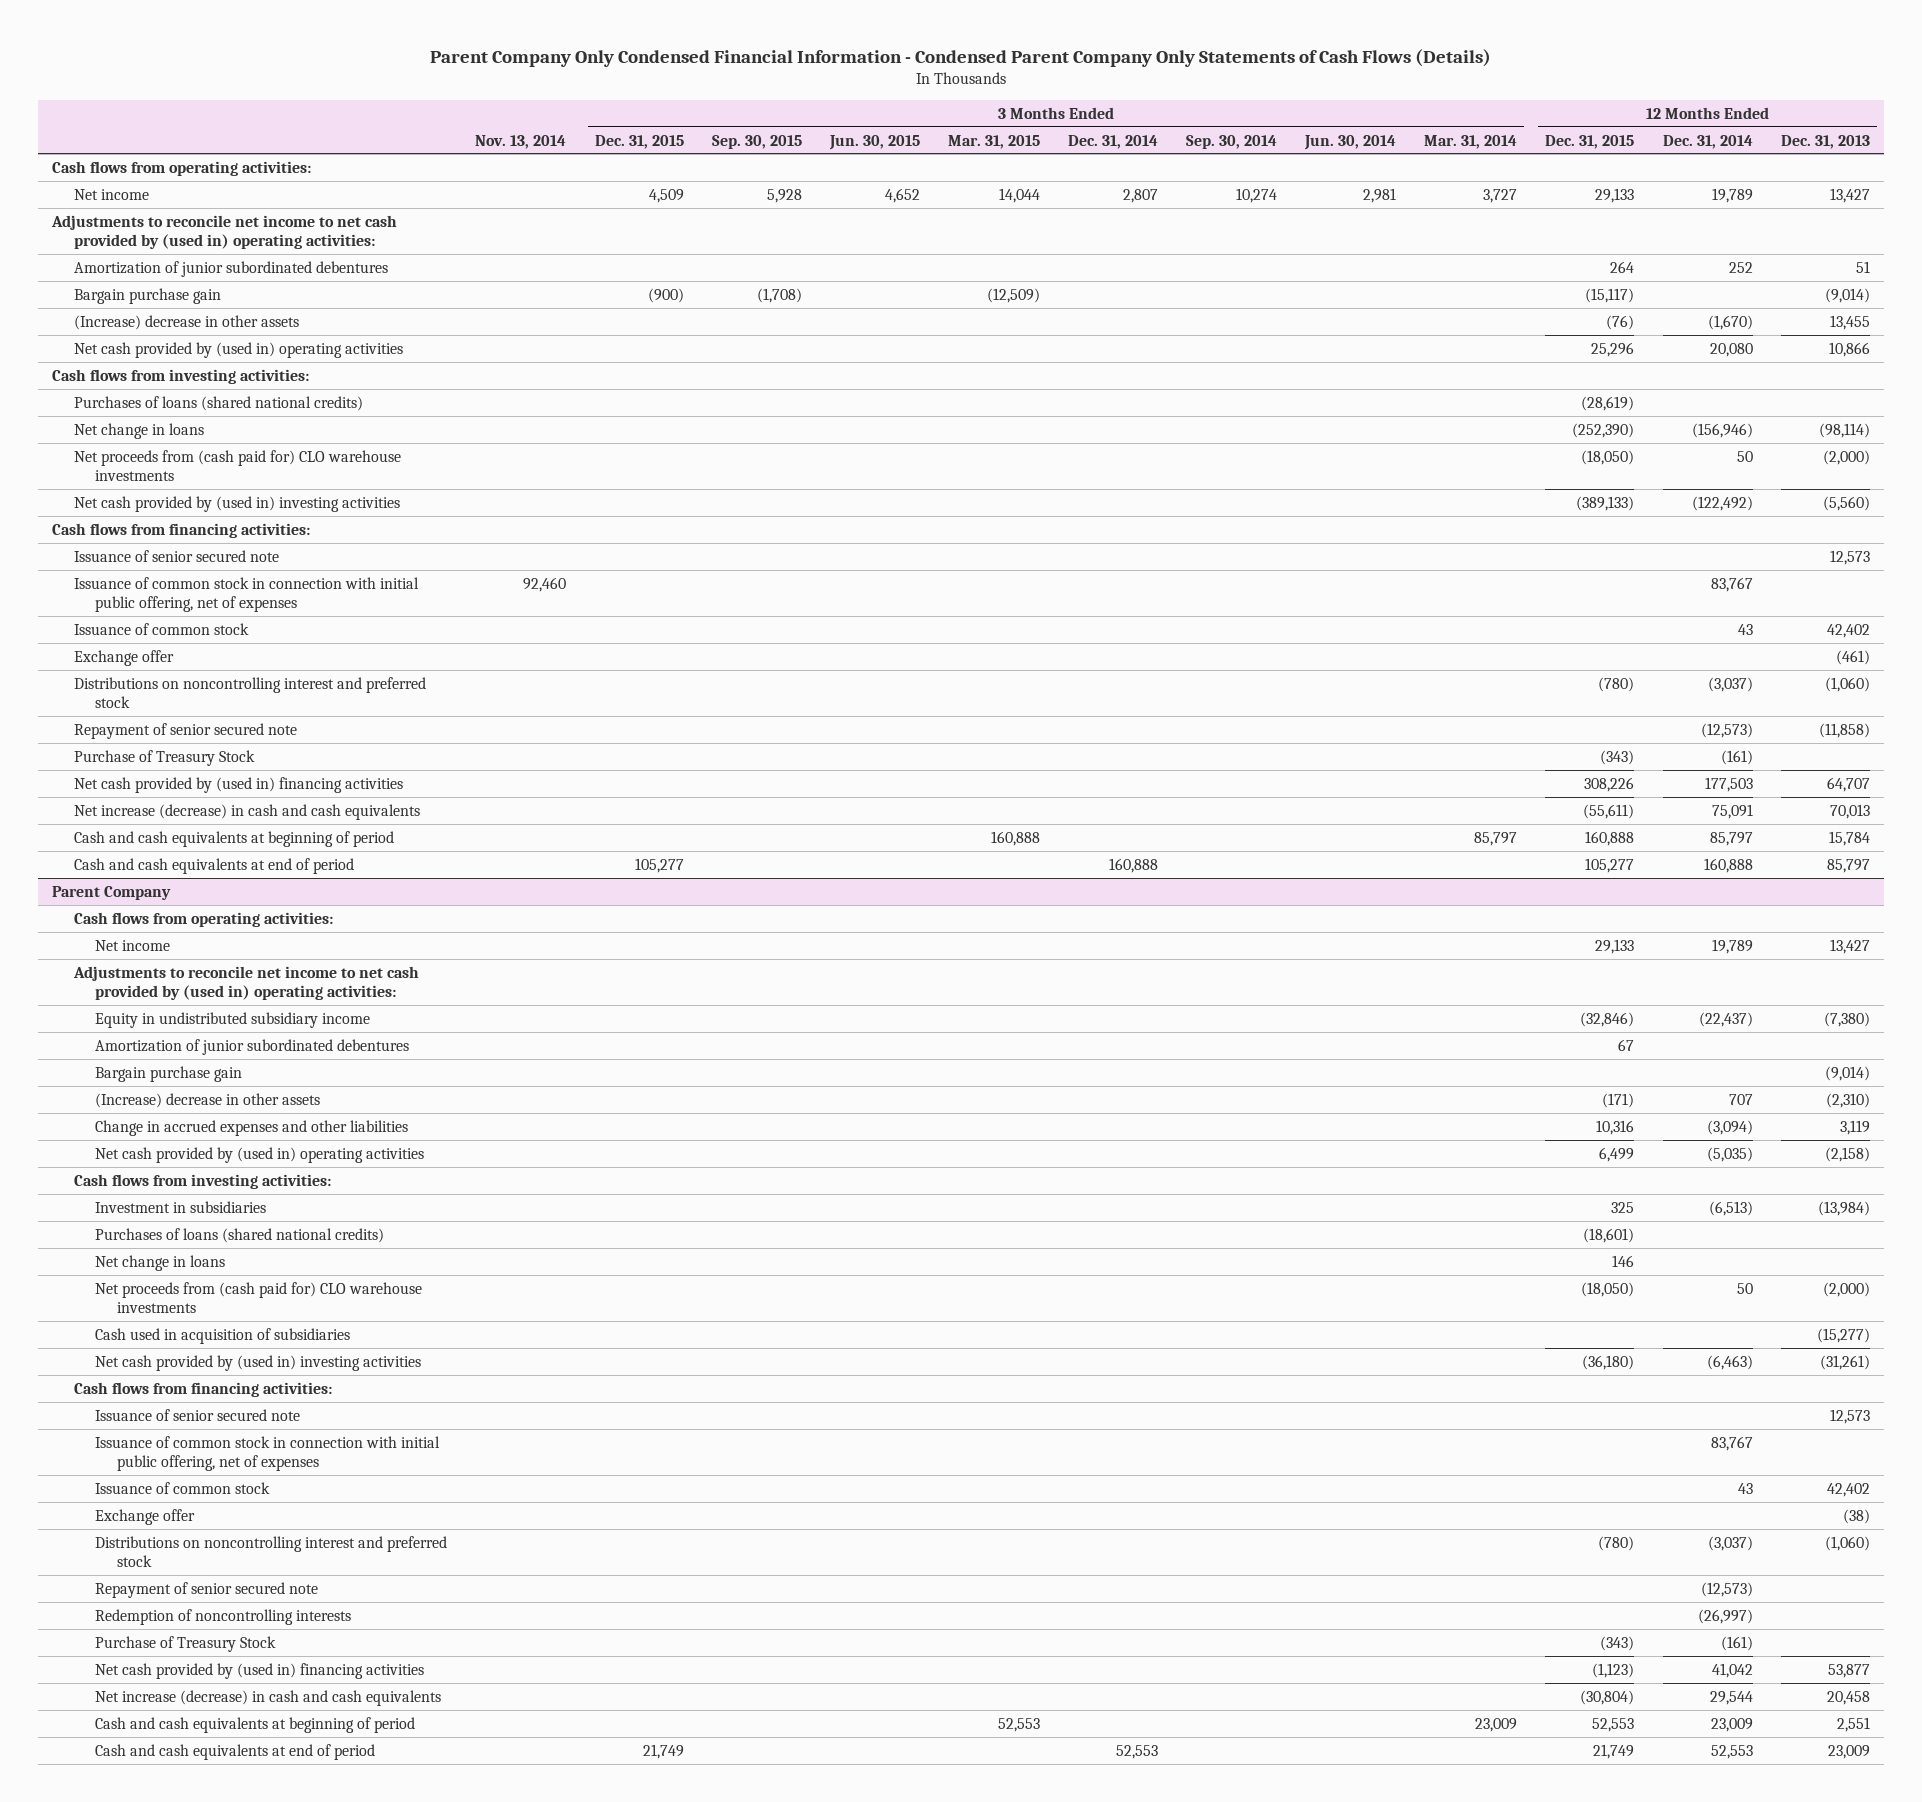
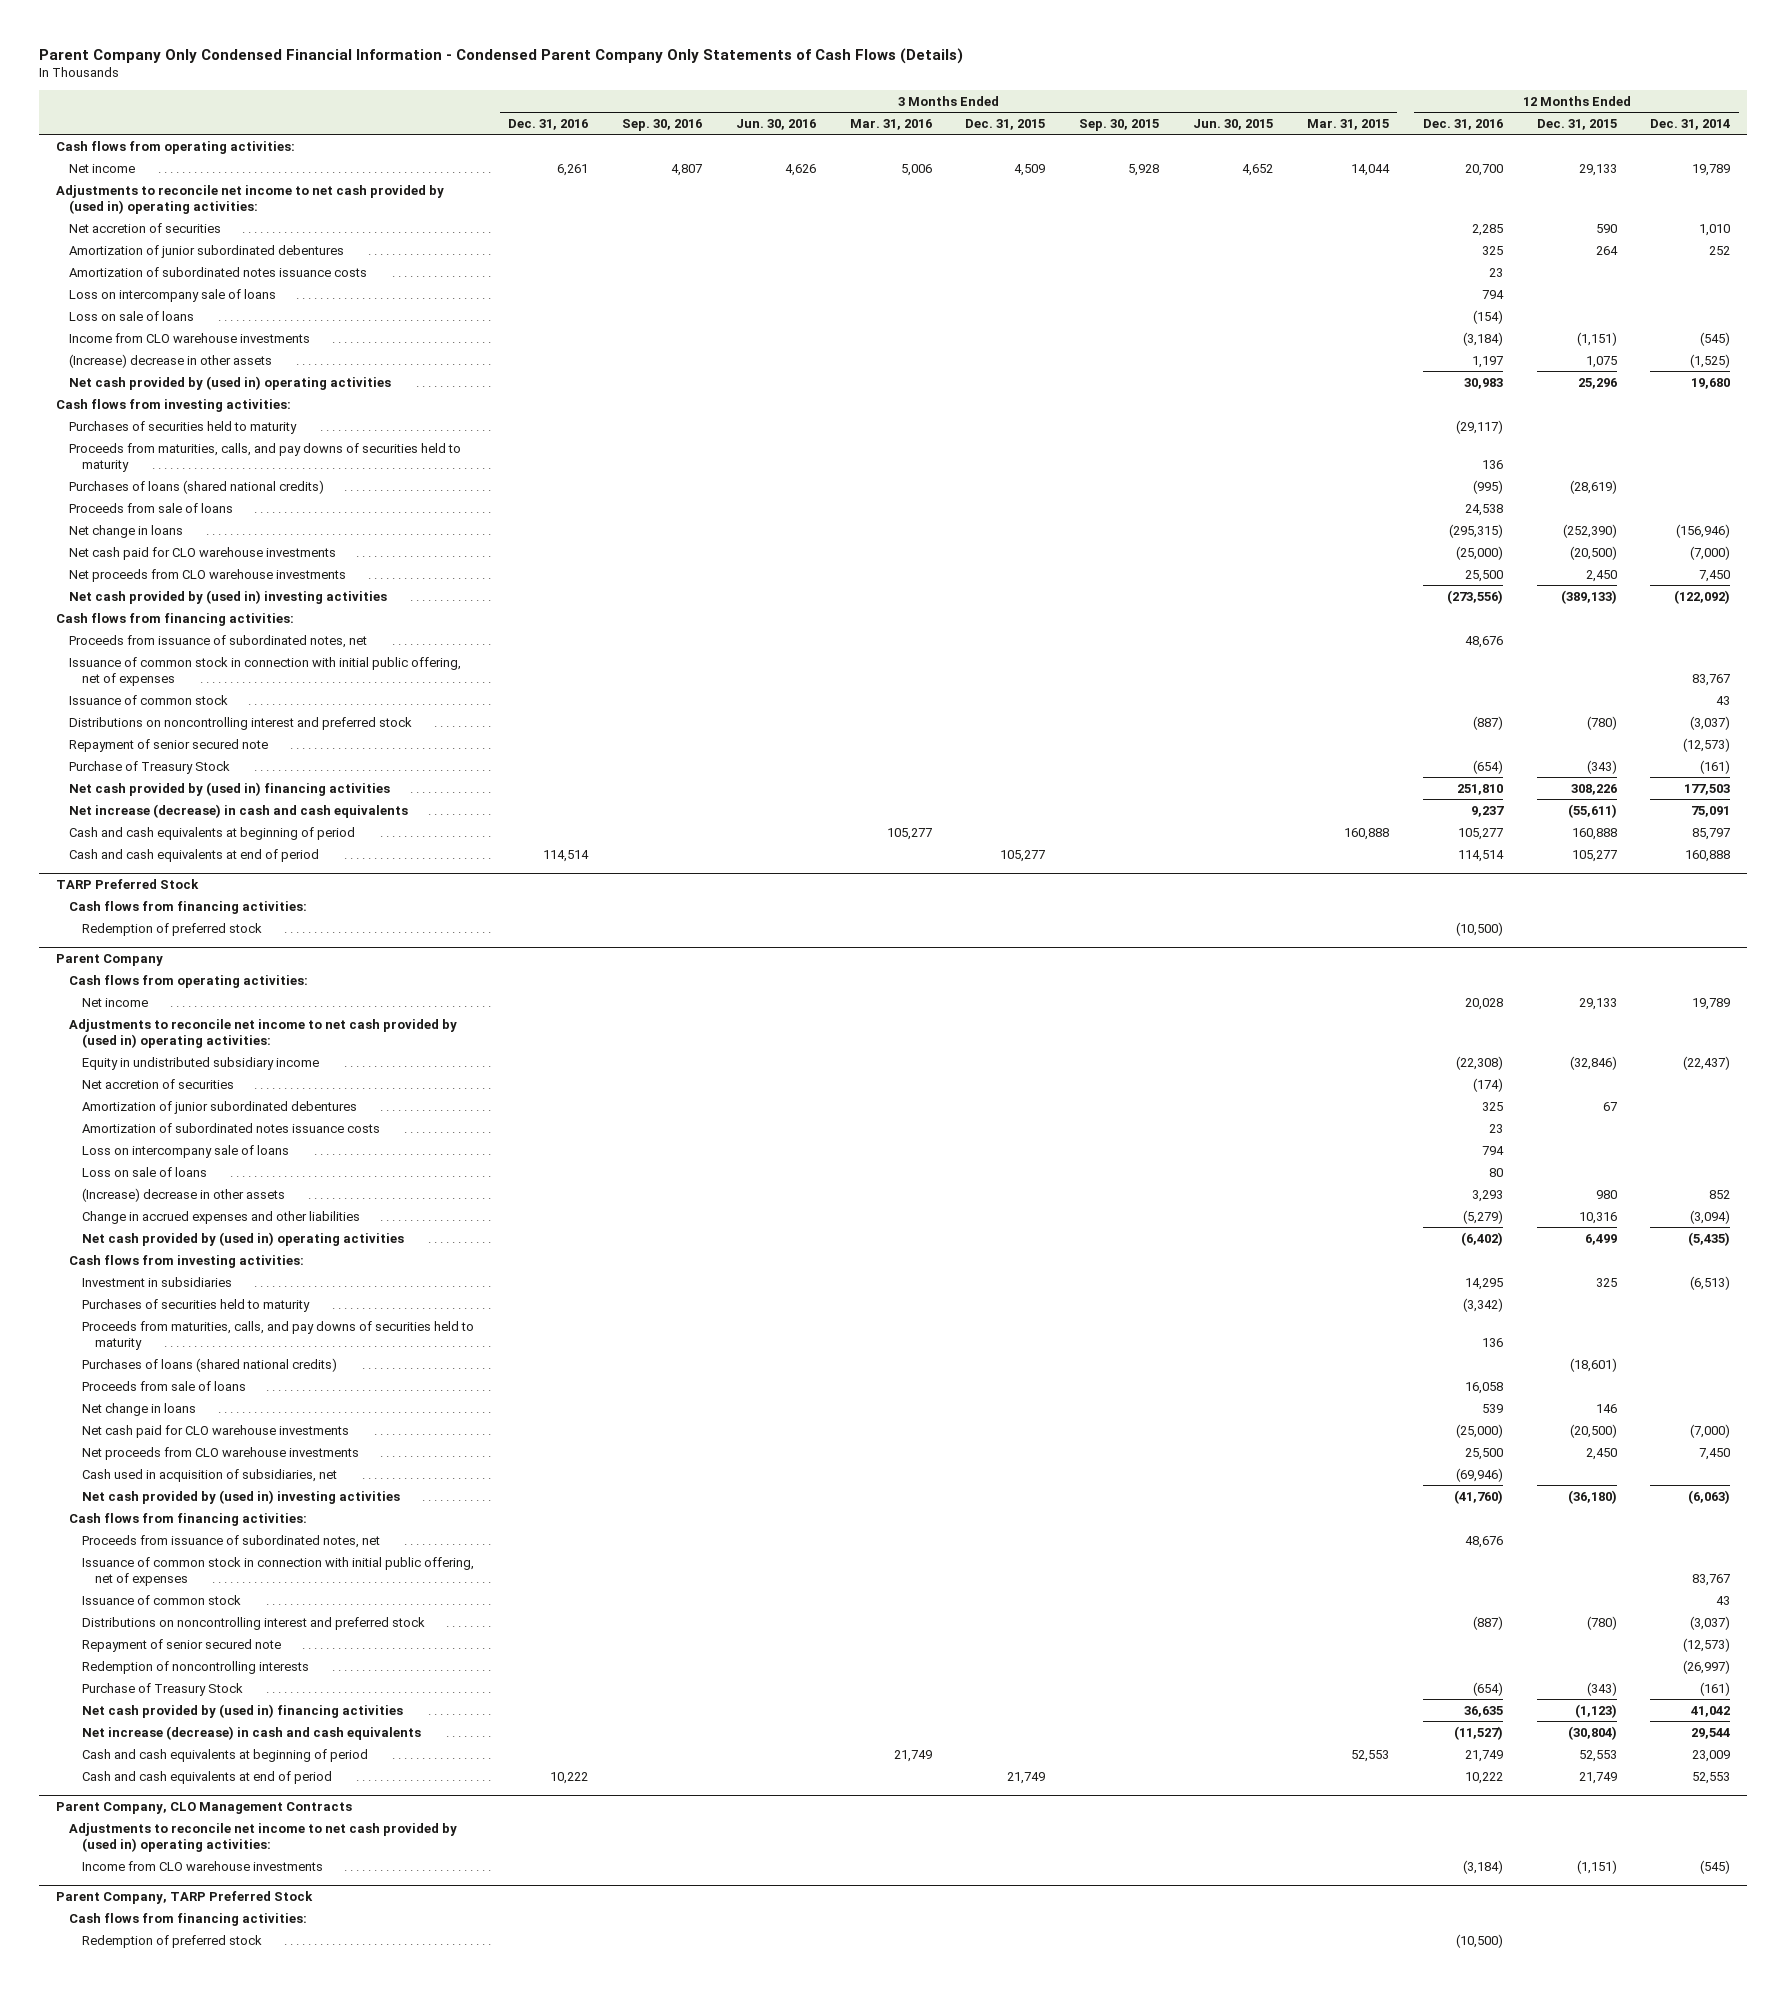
[475,134,567,149] Nov. 13, 2014 -> none
[1068,134,1159,149] Dec. 31, 2014 -> none
[1186,134,1278,149] Sep. 30, 2014 -> none
[1304,134,1397,150] Jun. 30, 2014 -> none
[1424,134,1518,149] Mar. 31, 2014 -> none
[1780,134,1870,149] Dec. 31, 2013 -> none
none -> [508,118,589,130] Dec. 31, 2016
none -> [621,118,702,131] Sep. 30, 2016
none -> [735,118,816,130] Jun. 30, 2016
none -> [849,118,932,130] Mar. 31, 2016
none -> [1422,118,1503,130] Dec. 31, 2016
none -> [69,222,222,233] Net accretion of securities
[73,287,221,304] Bargain purchase gain -> none
none -> [69,266,368,277] Amortization of subordinated notes issuance costs
none -> [69,288,277,302] Loss on intercompany sale of loans
none -> [69,310,195,321] Loss on sale of loans
none -> [69,332,311,343] Income from CLO warehouse investments
[1606,314,1635,330] (76) -> [1585,355,1617,368] 1,075
[1707,314,1753,330] (1,670) -> [1690,353,1731,368] (1,525)
[1709,342,1753,357] 20,080 -> [1691,377,1731,389] 19,680
none -> [69,420,298,434] Purchases of securities held to maturity
none -> [69,442,462,473] Proceeds from maturities, calls, and pay downs of securities held to maturity
none -> [69,502,234,513] Proceeds from sale of loans
[73,449,401,482] Net proceeds from (cash paid for) CLO warehouse investments -> [69,546,337,560] Net cash paid for CLO warehouse investments
[1581,449,1635,465] (18,050) -> [1569,545,1617,560] (20,500)
[1736,450,1753,462] 50 -> [1690,545,1731,560] (7,000)
none -> [69,568,347,582] Net proceeds from CLO warehouse investments
[1691,495,1753,511] (122,492) -> [1674,589,1731,604] (122,092)
[73,549,279,562] Issuance of senior secured note -> none
none -> [69,634,368,648] Proceeds from issuance of subordinated notes, net
[73,649,174,666] Exchange offer -> none
none -> [56,878,200,889] TARP Preferred Stock
none -> [69,900,308,914] Cash flows from financing activities:
none -> [82,922,263,936] Redemption of preferred stock
none -> [82,1078,235,1089] Net accretion of securities
[95,1065,243,1082] Bargain purchase gain -> none
none -> [82,1122,381,1133] Amortization of subordinated notes issuance costs
none -> [82,1144,290,1158] Loss on intercompany sale of loans
none -> [82,1166,208,1177] Loss on sale of loans
[1602,1092,1635,1108] (171) -> [1595,1189,1617,1199] 980
[1728,1093,1753,1105] 707 -> [1709,1189,1731,1199] 852
[1706,1146,1753,1162] (5,035) -> [1688,1231,1731,1246] (5,435)
none -> [82,1298,311,1312] Purchases of securities held to maturity
none -> [82,1320,475,1351] Proceeds from maturities, calls, and pay downs of securities held to maturity
none -> [82,1380,247,1391] Proceeds from sale of loans
[95,1281,423,1314] Net proceeds from (cash paid for) CLO warehouse investments -> [82,1424,350,1438] Net cash paid for CLO warehouse investments
[1581,1281,1635,1297] (18,050) -> [1569,1423,1617,1438] (20,500)
[1736,1282,1753,1294] 50 -> [1690,1423,1731,1438] (7,000)
none -> [82,1446,360,1460] Net proceeds from CLO warehouse investments
[95,1327,351,1344] Cash used in acquisition of subsidiaries -> [82,1468,338,1482] Cash used in acquisition of subsidiaries, net
[1706,1354,1753,1370] (6,463) -> [1688,1489,1731,1504] (6,063)
[95,1408,301,1421] Issuance of senior secured note -> none
none -> [82,1534,381,1548] Proceeds from issuance of subordinated notes, net
[95,1508,196,1525] Exchange offer -> none
none -> [56,1801,353,1814] Parent Company, CLO Management Contracts
none -> [69,1822,458,1853] Adjustments to reconcile net income to net cash provided by (used in) operating activities:
none -> [82,1860,324,1871] Income from CLO warehouse investments
none -> [56,1890,314,1904] Parent Company, TARP Preferred Stock
none -> [69,1912,308,1926] Cash flows from financing activities:
none -> [82,1934,263,1948] Redemption of preferred stock

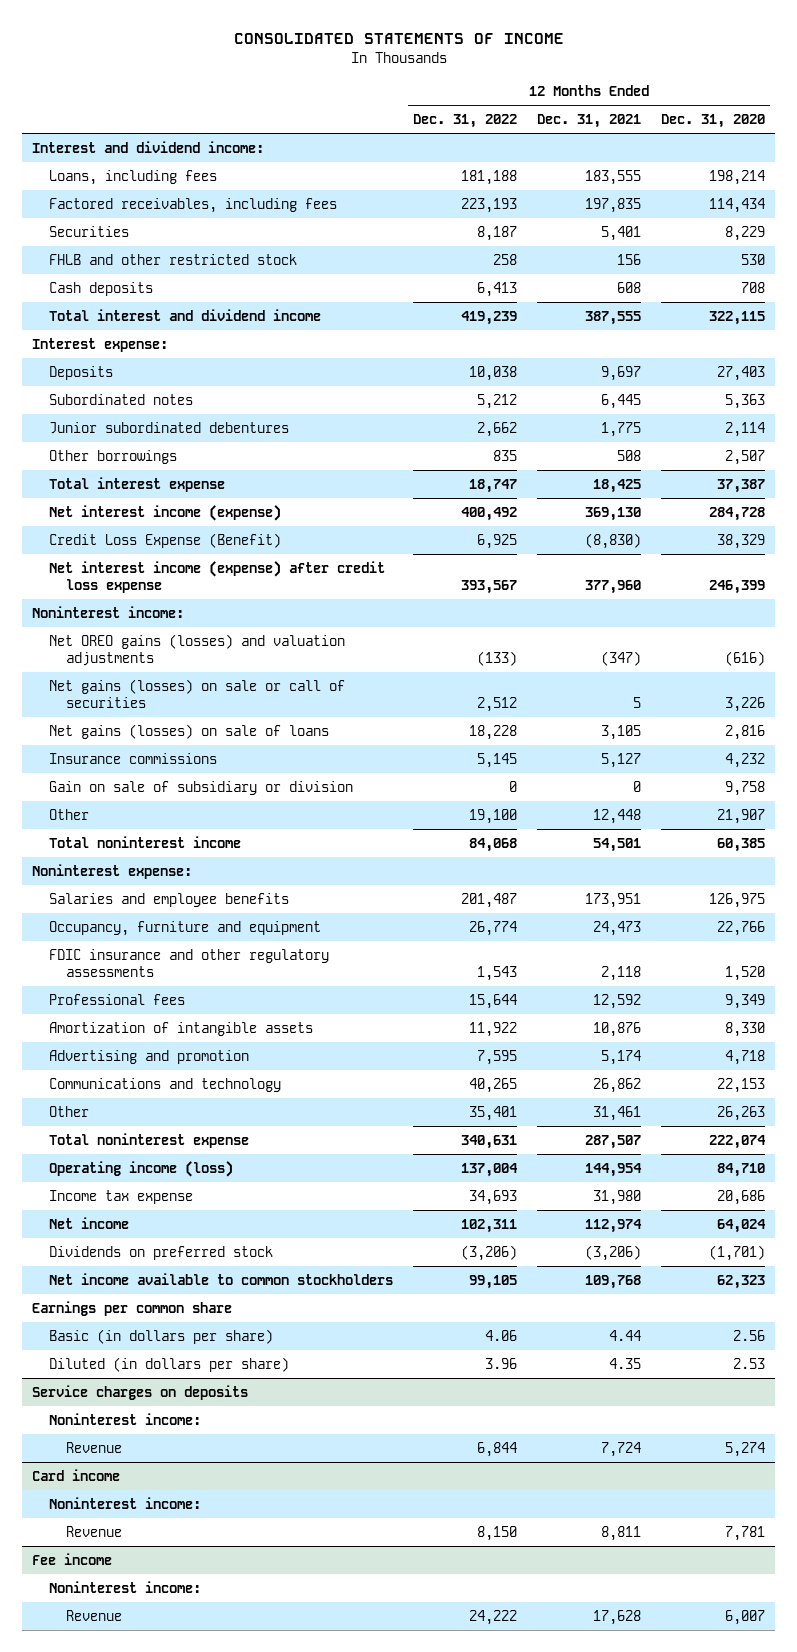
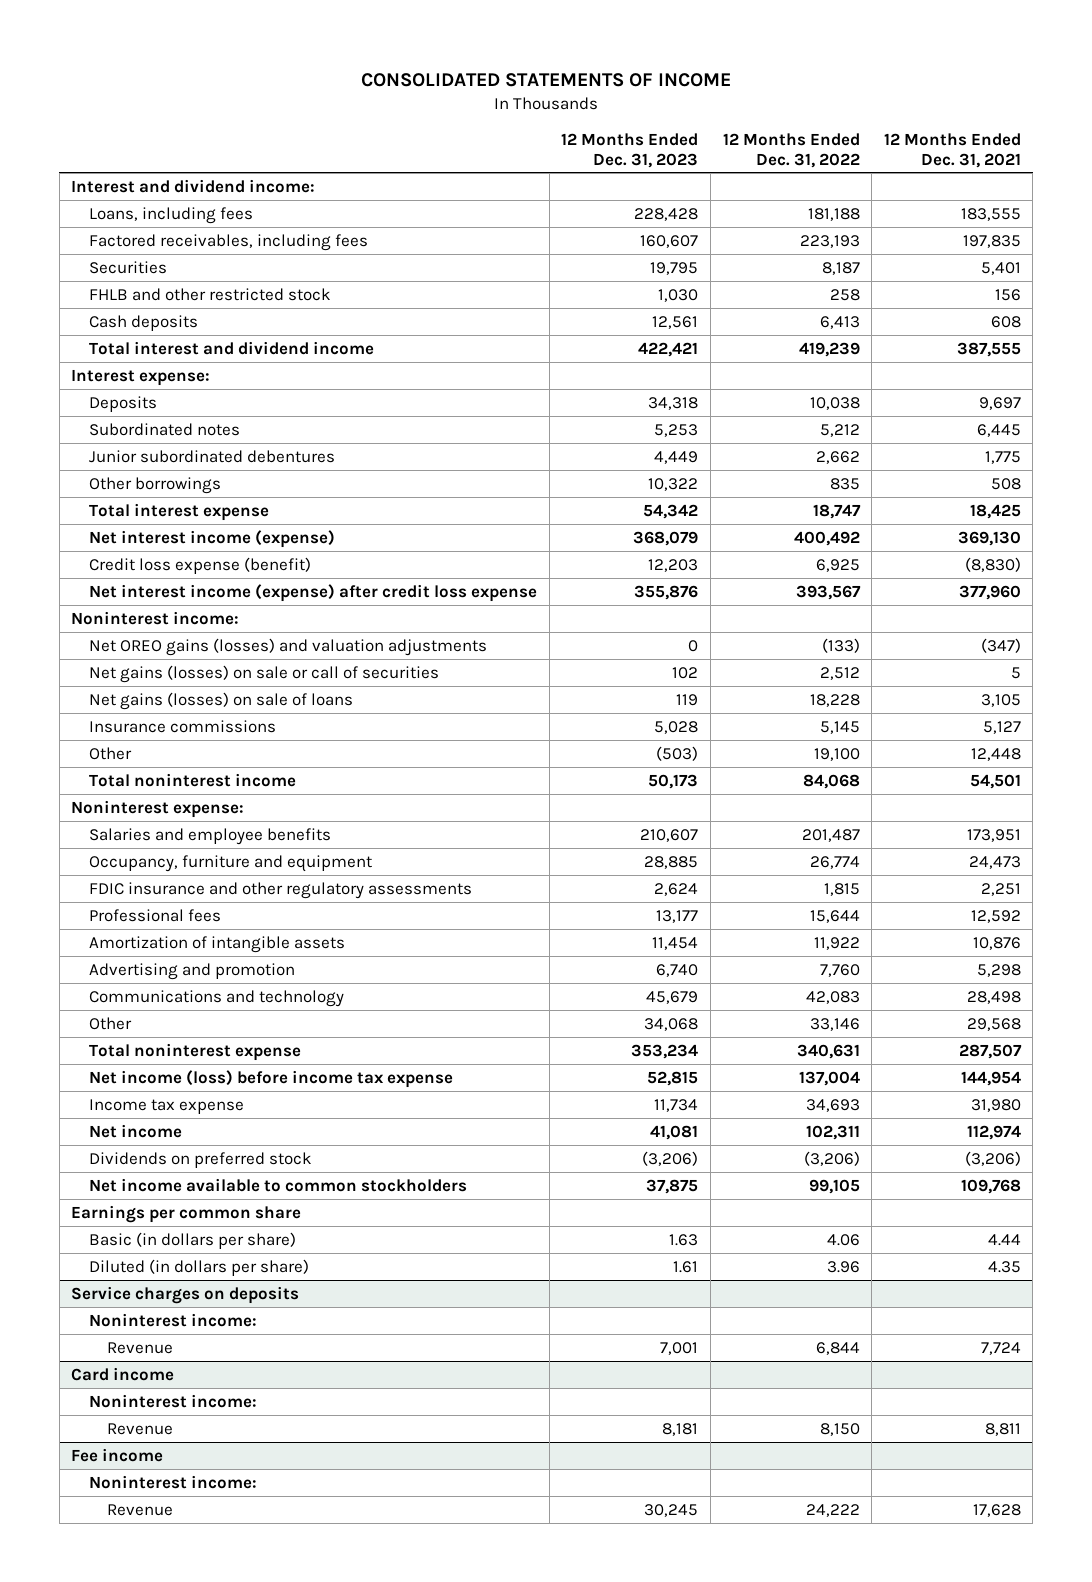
[660,114,765,129] Dec. 31, 2020 -> none
none -> [561,132,699,168] 12 Months Ended Dec. 31, 2023
[49,532,282,548] Credit Loss Expense (Benefit) -> [89,556,312,574] Credit loss expense (benefit)
[49,780,354,795] Gain on sale of subsidiary or division -> none
[477,965,518,981] 1,543 -> [823,882,860,896] 1,815
[600,965,641,981] 2,118 -> [980,882,1021,896] 2,251
[477,1049,518,1065] 7,595 -> [819,963,860,977] 7,760
[600,1049,641,1065] 5,174 -> [976,963,1021,977] 5,298
[469,1077,518,1093] 40,265 -> [805,990,860,1004] 42,083
[592,1077,641,1093] 26,862 -> [966,990,1021,1004] 28,498
[469,1105,518,1121] 35,401 -> [809,1017,860,1031] 33,146
[592,1105,641,1121] 31,461 -> [966,1017,1021,1031] 29,568
[49,1160,234,1177] Operating income (loss) -> [89,1069,454,1088] Net income (loss) before income tax expense

